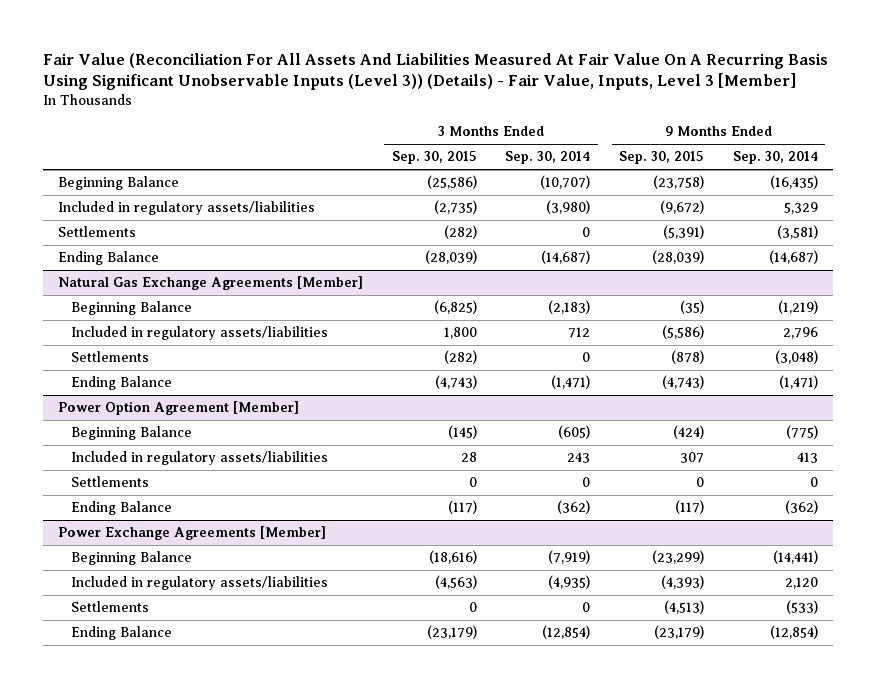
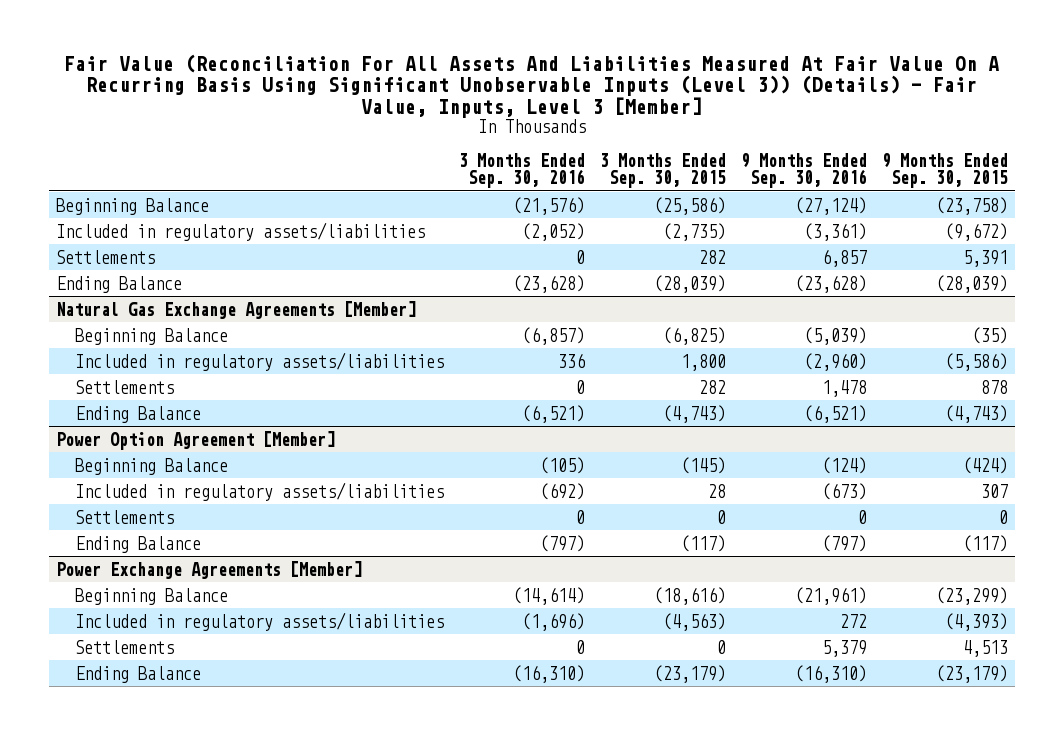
[505,151,591,165] Sep. 30, 2014 -> none
[733,151,819,165] Sep. 30, 2014 -> none
none -> [458,152,585,189] 3 Months Ended Sep. 30, 2016
none -> [740,152,867,189] 9 Months Ended Sep. 30, 2016
[443,225,477,240] (282) -> [698,249,726,264] 282
[663,225,705,240] (5,391) -> [962,249,1008,267] 5,391
[443,350,477,365] (282) -> [698,379,726,394] 282
[671,350,705,365] (878) -> [980,379,1008,394] 878
[664,600,705,615] (4,513) -> [962,639,1008,657] 4,513

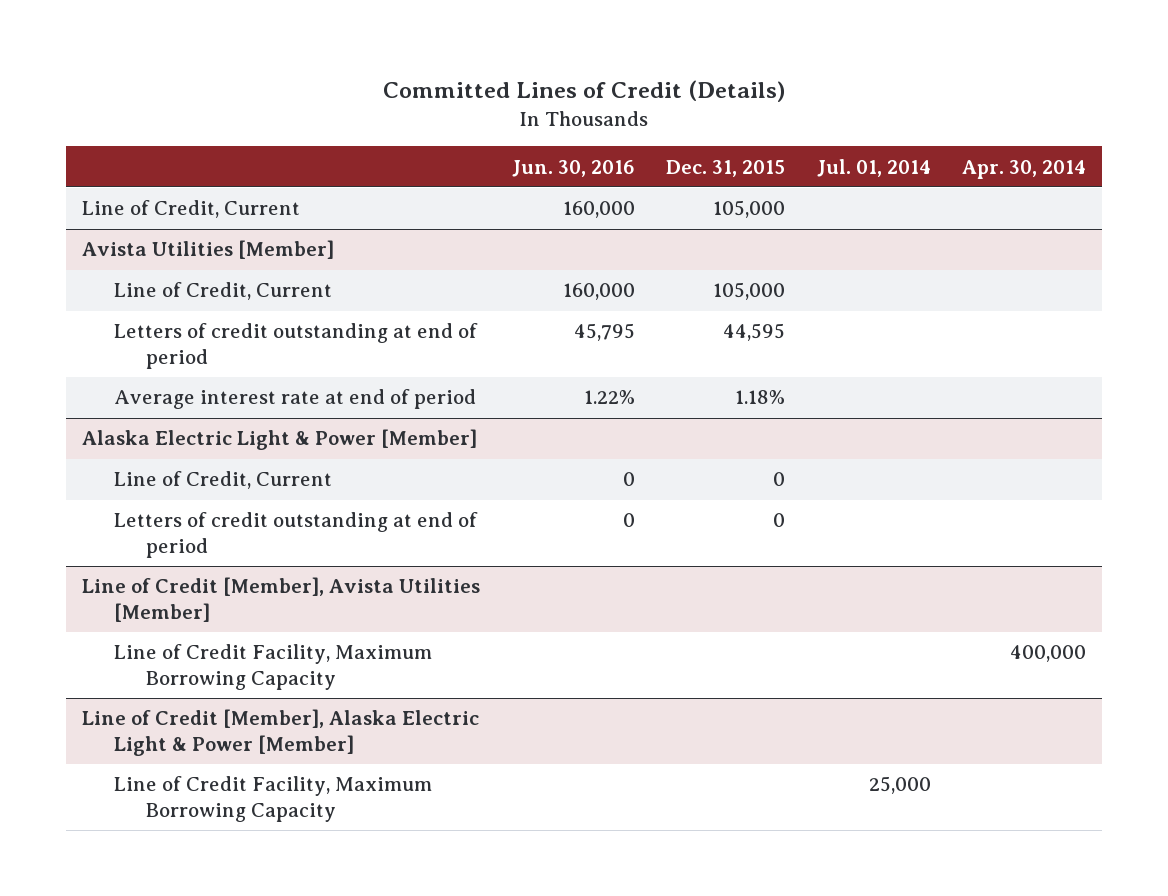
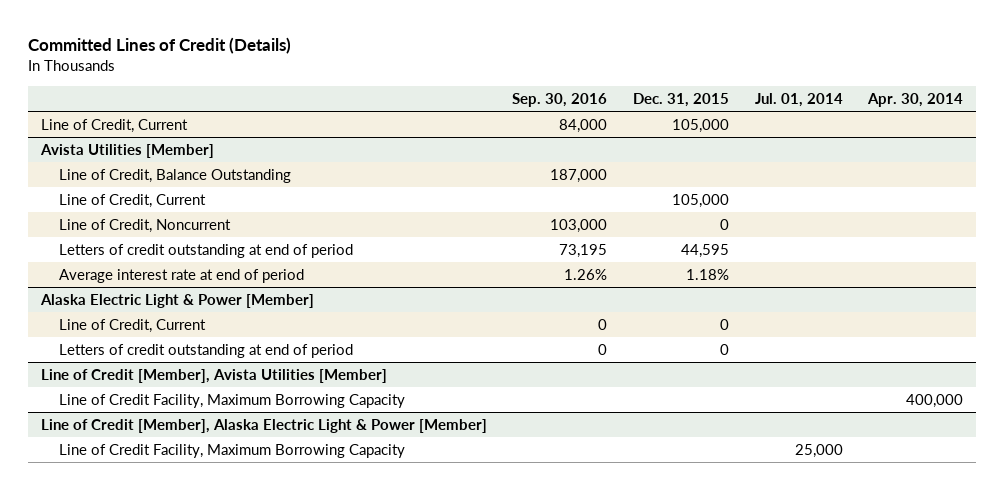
[511,159,635,177] Jun. 30, 2016 -> none
none -> [512,92,608,107] Sep. 30, 2016
none -> [58,168,291,183] Line of Credit, Balance Outstanding
none -> [58,218,231,233] Line of Credit, Noncurrent

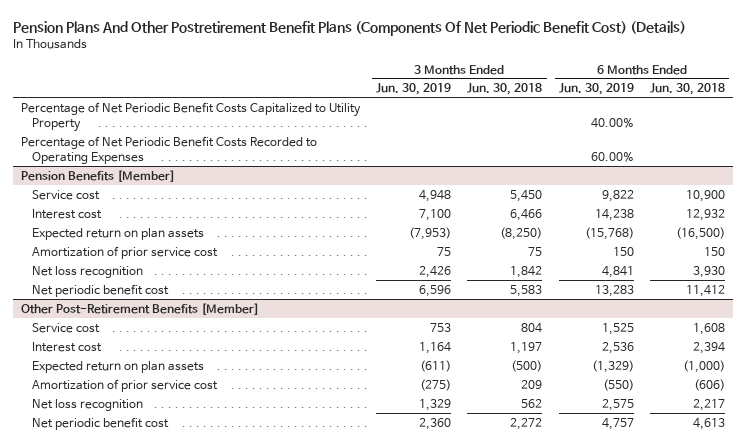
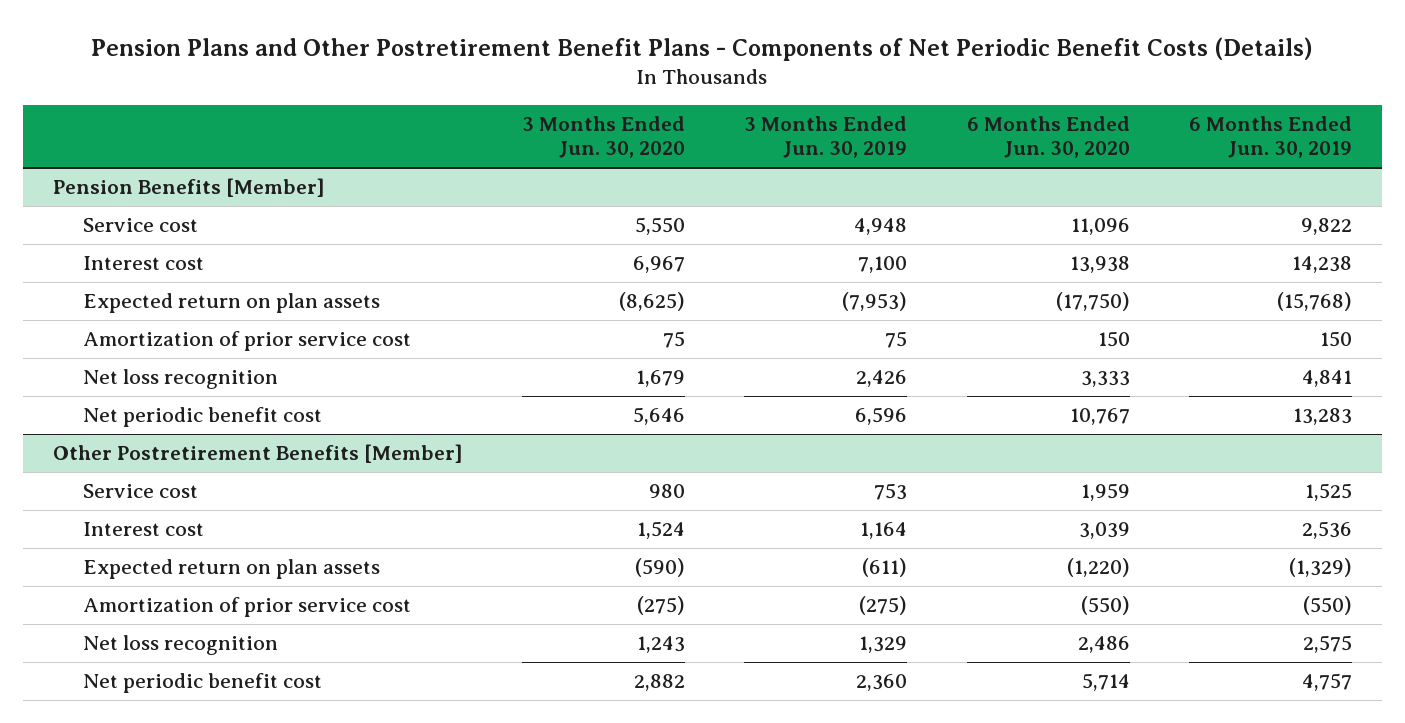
[13,20,687,36] Pension Plans And Other Postretirement Benefit Plans (Components Of Net Periodic Benefit Cost) (Details) -> [91,36,1314,61] Pension Plans and Other Postretirement Benefit Plans - Components of Net Periodic Benefit Costs (Details)
[467,83,543,96] Jun. 30, 2018 -> none
[649,83,725,96] Jun. 30, 2018 -> none
none -> [522,116,686,159] 3 Months Ended Jun. 30, 2020
none -> [966,116,1130,159] 6 Months Ended Jun. 30, 2020
[21,101,362,132] Percentage of Net Periodic Benefit Costs Capitalized to Utility Property -> none
[21,135,318,164] Percentage of Net Periodic Benefit Costs Recorded to Operating Expenses -> none
[21,302,260,315] Other Post-Retirement Benefits [Member] -> [52,444,463,464] Other Postretirement Benefits [Member]

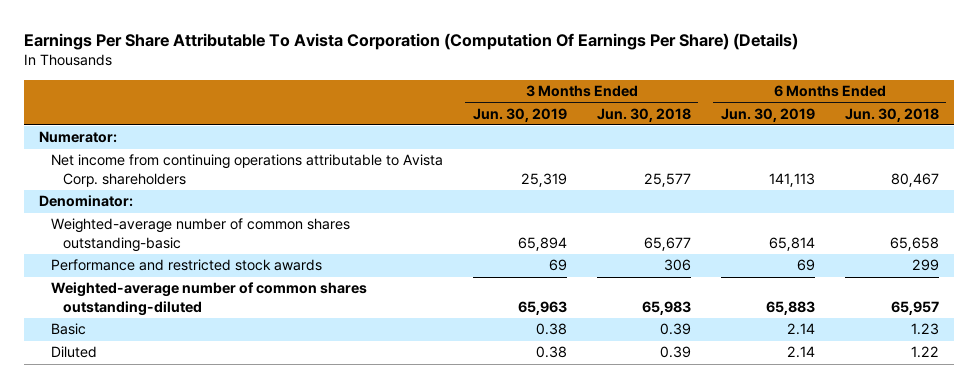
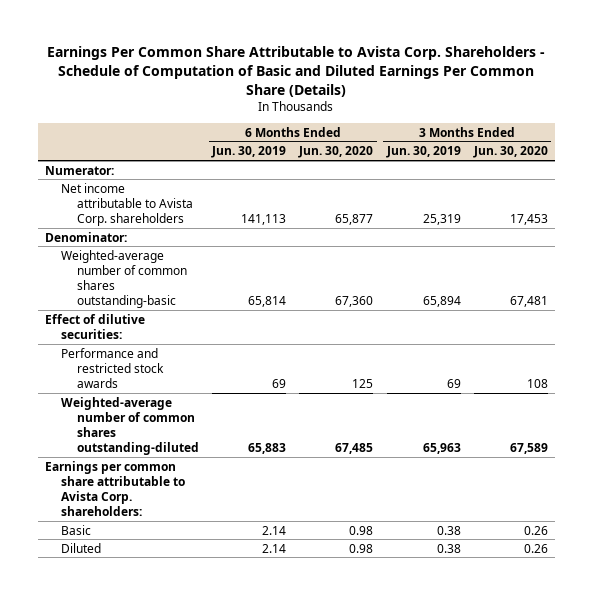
[23,33,798,51] Earnings Per Share Attributable To Avista Corporation (Computation Of Earnings Per Share) (Details) -> [47,46,546,97] Earnings Per Common Share Attributable to Avista Corp. Shareholders - Schedule of Computation of Basic and Diluted Earnings Per Common Share (Details)
[596,107,691,122] Jun. 30, 2018 -> none
[844,107,939,122] Jun. 30, 2018 -> none
none -> [298,146,374,159] Jun. 30, 2020
none -> [472,146,548,159] Jun. 30, 2020
[50,154,443,187] Net income from continuing operations attributable to Avista Corp. shareholders -> [60,182,193,226] Net income attributable to Avista Corp. shareholders
none -> [44,313,145,339] Effect of dilutive securities:
none -> [44,460,185,516] Earnings per common share attributable to Avista Corp. shareholders:

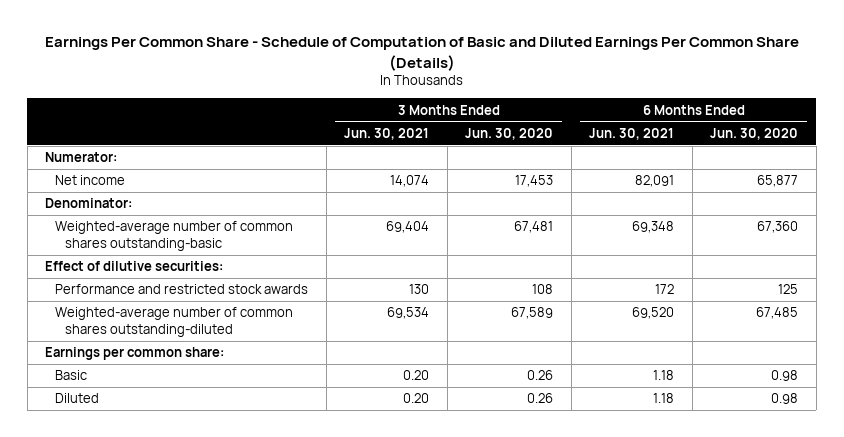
[47,46,546,97] Earnings Per Common Share Attributable to Avista Corp. Shareholders - Schedule of Computation of Basic and Diluted Earnings Per Common Share (Details) -> [44,37,799,71] Earnings Per Common Share - Schedule of Computation of Basic and Diluted Earnings Per Common Share (Details)
[210,146,286,159] Jun. 30, 2019 -> none
[385,146,461,159] Jun. 30, 2019 -> none
none -> [344,127,430,140] Jun. 30, 2021
none -> [589,127,675,140] Jun. 30, 2021
[60,182,193,226] Net income attributable to Avista Corp. shareholders -> [55,175,126,186] Net income
[44,460,185,516] Earnings per common share attributable to Avista Corp. shareholders: -> [45,347,225,361] Earnings per common share:

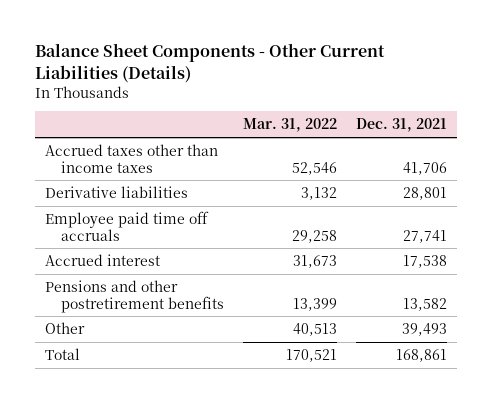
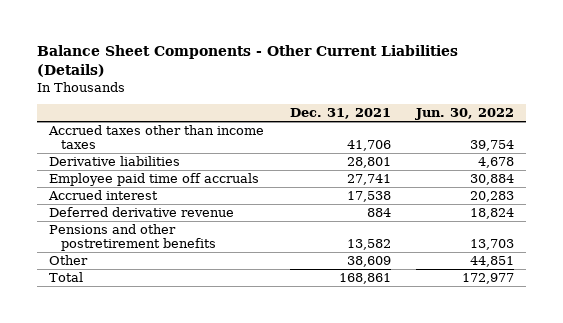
[243,118,338,133] Mar. 31, 2022 -> none
none -> [414,108,514,121] Jun. 30, 2022
none -> [49,207,235,218] Deferred derivative revenue
[402,322,448,336] 39,493 -> [346,256,391,268] 38,609

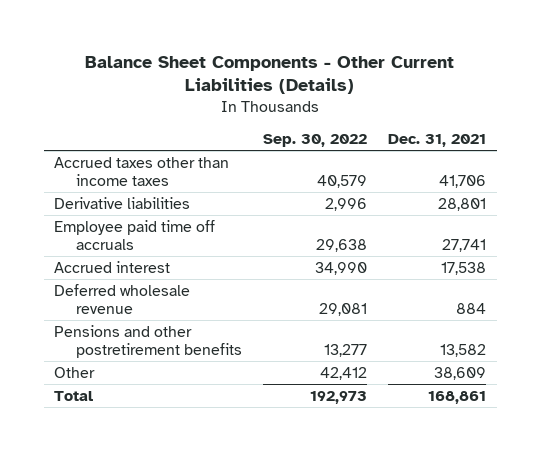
[414,108,514,121] Jun. 30, 2022 -> none
none -> [263,134,368,148] Sep. 30, 2022
[49,207,235,218] Deferred derivative revenue -> [54,283,191,314] Deferred wholesale revenue

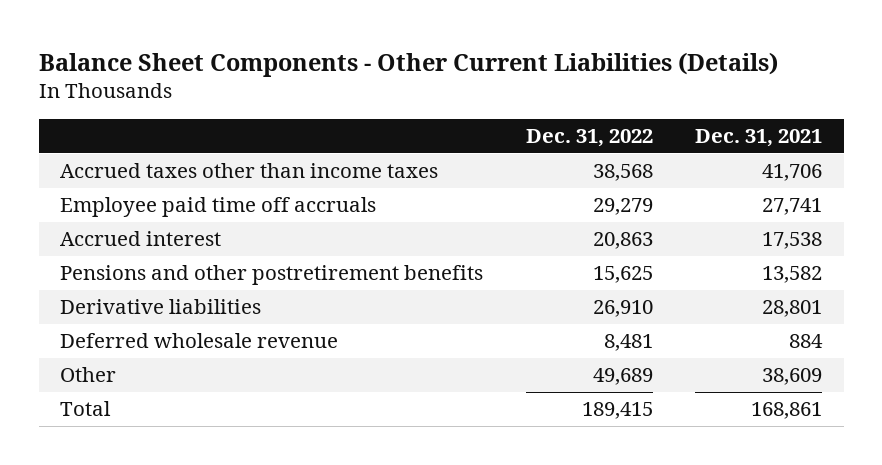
[263,134,368,148] Sep. 30, 2022 -> none
none -> [525,129,653,148] Dec. 31, 2022
[54,196,191,209] Derivative liabilities -> [59,299,261,315] Derivative liabilities
[54,283,191,314] Deferred wholesale revenue -> [59,333,338,349] Deferred wholesale revenue

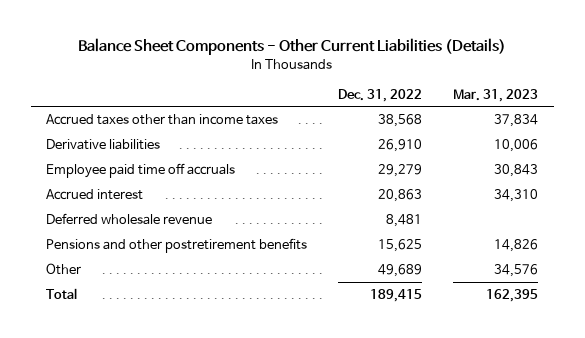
[695,129,823,148] Dec. 31, 2021 -> none
none -> [453,88,539,102] Mar. 31, 2023
[59,299,261,315] Derivative liabilities -> [46,138,161,150] Derivative liabilities
[59,265,483,286] Pensions and other postretirement benefits -> [46,237,308,253] Pensions and other postretirement benefits

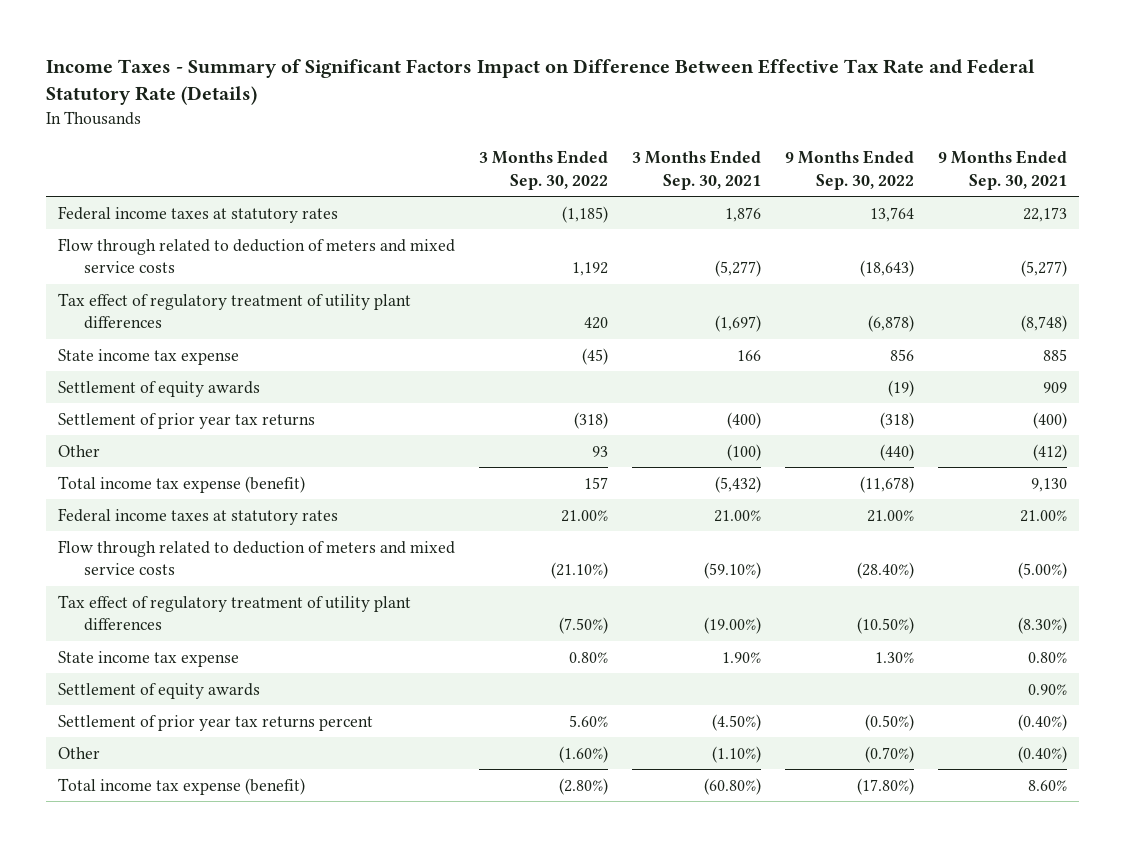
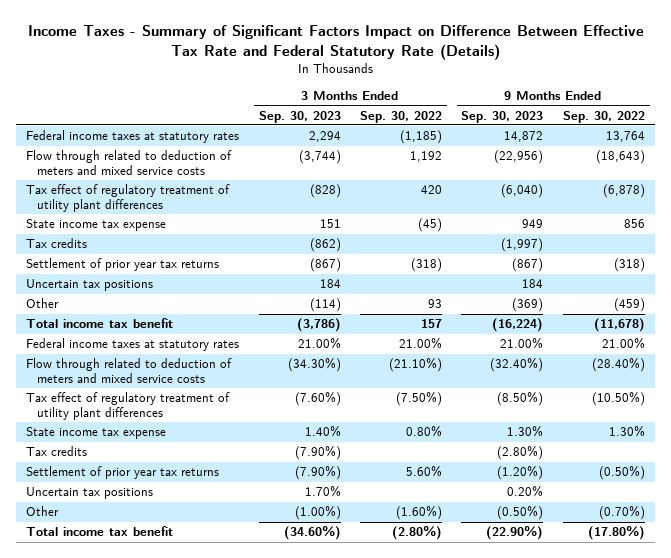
[632,150,762,190] 3 Months Ended Sep. 30, 2021 -> none
[938,150,1068,190] 9 Months Ended Sep. 30, 2021 -> none
none -> [258,110,341,123] Sep. 30, 2023
none -> [461,110,544,123] Sep. 30, 2023
[58,380,261,397] Settlement of equity awards -> none
none -> [26,238,88,249] Tax credits
none -> [26,279,154,292] Uncertain tax positions
[880,443,915,461] (440) -> [613,298,645,313] (459)
[58,475,306,493] Total income tax expense (benefit) -> [26,318,174,329] Total income tax benefit
[58,682,261,699] Settlement of equity awards -> none
none -> [26,446,88,457] Tax credits
[58,714,374,731] Settlement of prior year tax returns percent -> [26,466,220,480] Settlement of prior year tax returns
none -> [26,487,154,500] Uncertain tax positions
[58,777,306,795] Total income tax expense (benefit) -> [26,526,174,537] Total income tax benefit

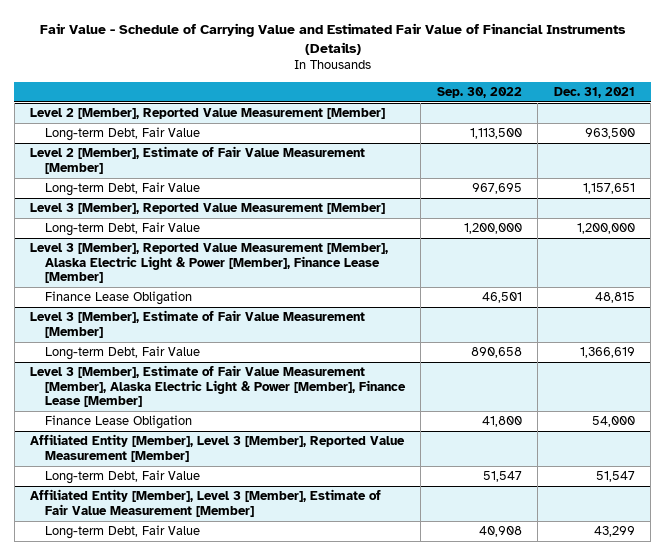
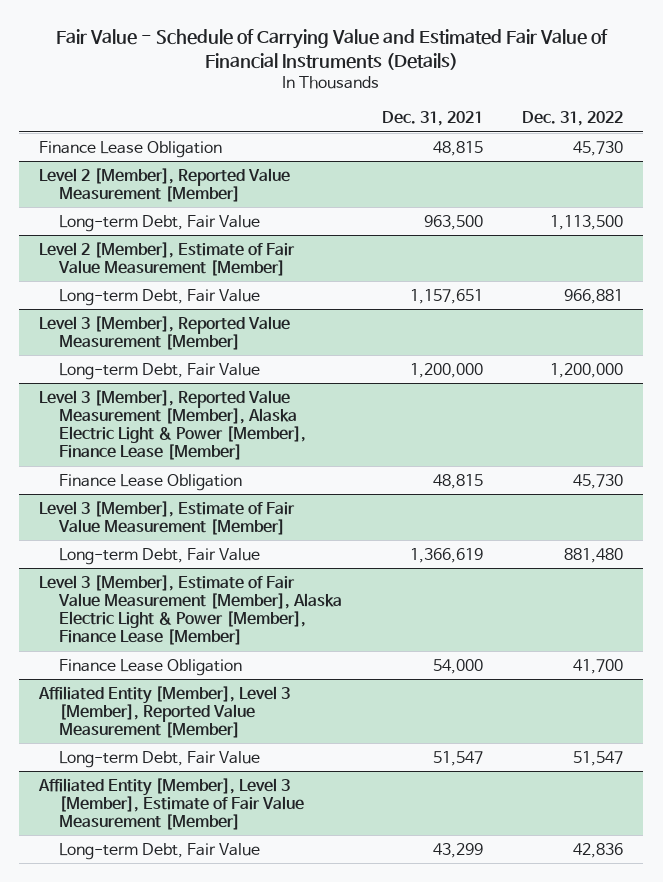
[436,86,522,98] Sep. 30, 2022 -> none
none -> [522,111,624,127] Dec. 31, 2022
none -> [39,140,223,158] Finance Lease Obligation

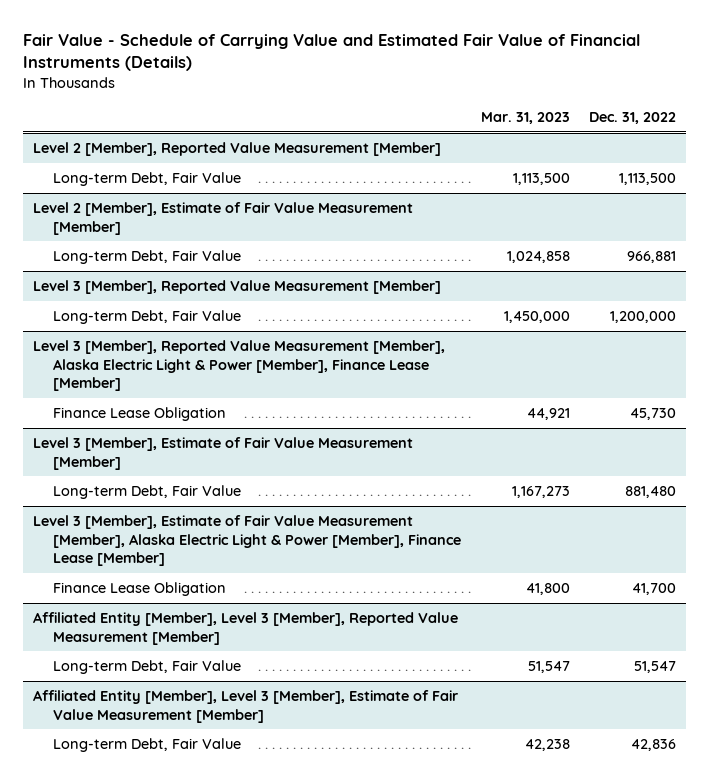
[381,111,483,127] Dec. 31, 2021 -> none
none -> [480,112,570,125] Mar. 31, 2023
[39,140,223,158] Finance Lease Obligation -> none

